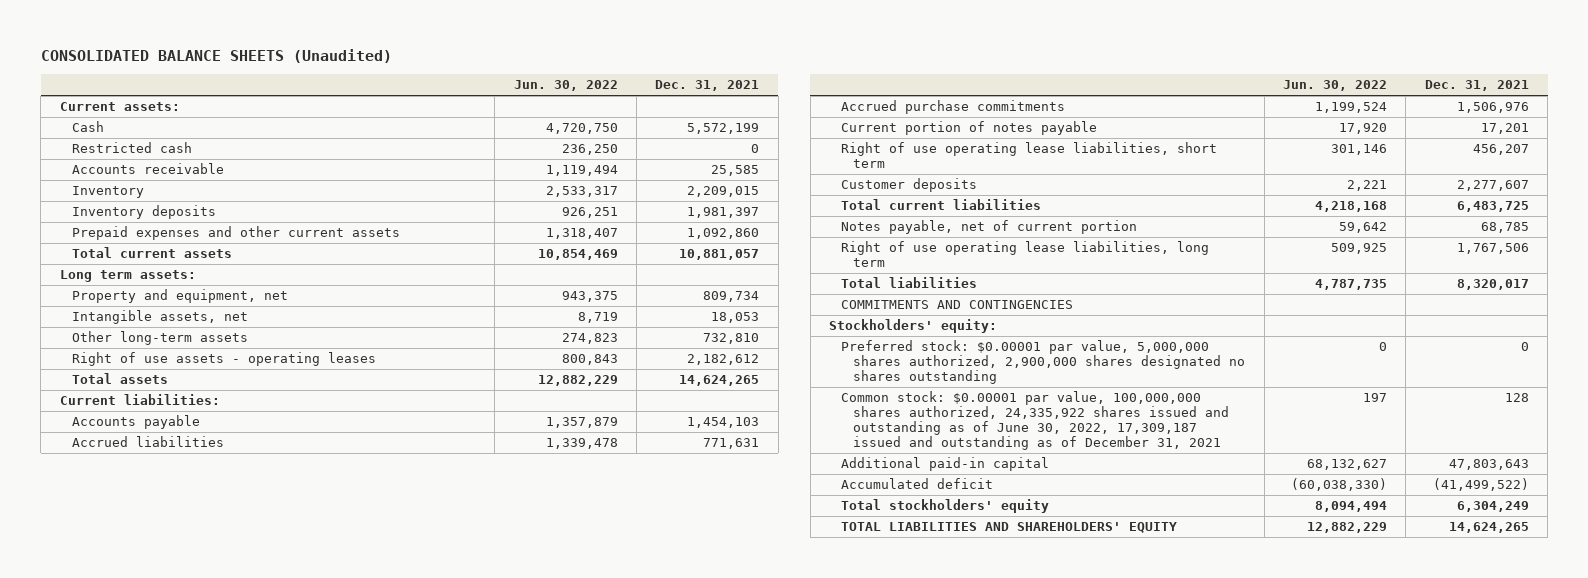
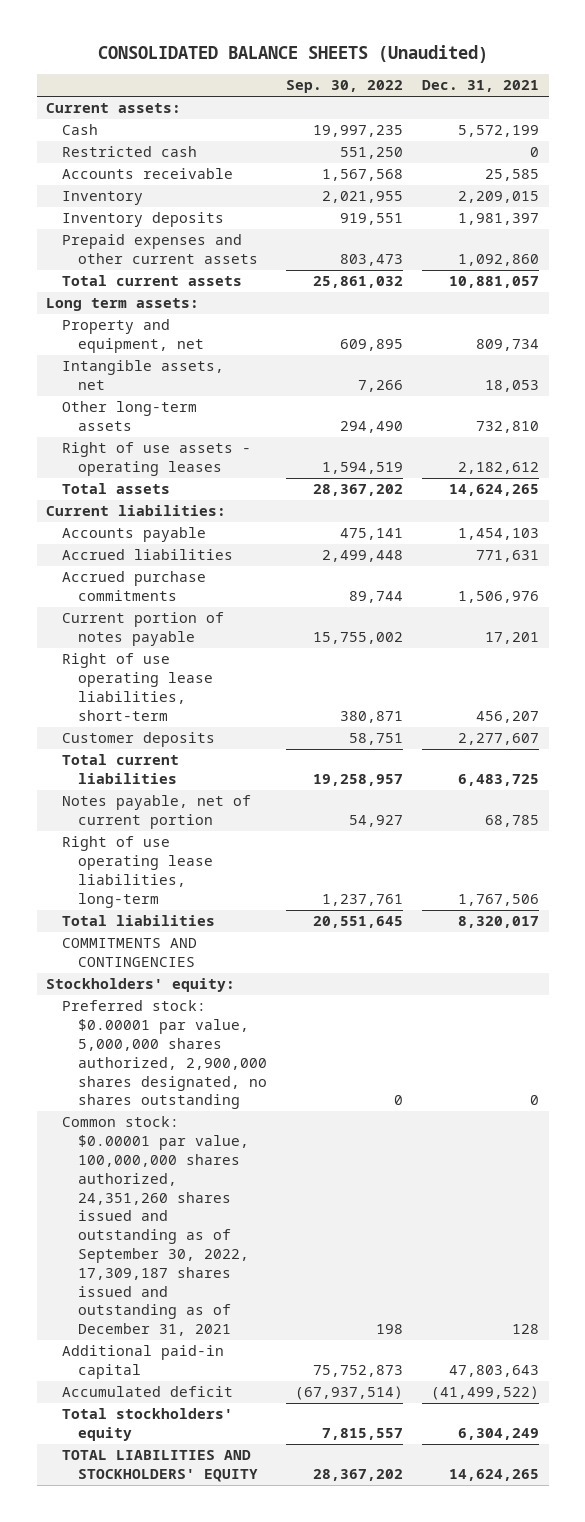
[513,79,618,91] Jun. 30, 2022 -> none
none -> [285,80,403,94] Sep. 30, 2022
[841,142,1218,169] Right of use operating lease liabilities, short term -> [61,653,213,721] Right of use operating lease liabilities, short-term
[841,241,1210,268] Right of use operating lease liabilities, long term -> [61,836,213,908] Right of use operating lease liabilities, long-term
[841,340,1246,385] Preferred stock: $0.00001 par value, 5,000,000 shares authorized, 2,900,000 shares designated no shares outstanding -> [61,1000,267,1110] Preferred stock: $0.00001 par value, 5,000,000 shares authorized, 2,900,000 shares designated, no shares outstanding
[841,391,1230,451] Common stock: $0.00001 par value, 100,000,000 shares authorized, 24,335,922 shares issued and outstanding as of June 30, 2022, 17,309,187 issued and outstanding as of December 31, 2021 -> [61,1116,249,1337] Common stock: $0.00001 par value, 100,000,000 shares authorized, 24,351,260 shares issued and outstanding as of September 30, 2022, 17,309,187 shares issued and outstanding as of December 31, 2021
[841,522,1178,534] TOTAL LIABILITIES AND SHAREHOLDERS' EQUITY -> [61,1450,258,1483] TOTAL LIABILITIES AND STOCKHOLDERS' EQUITY

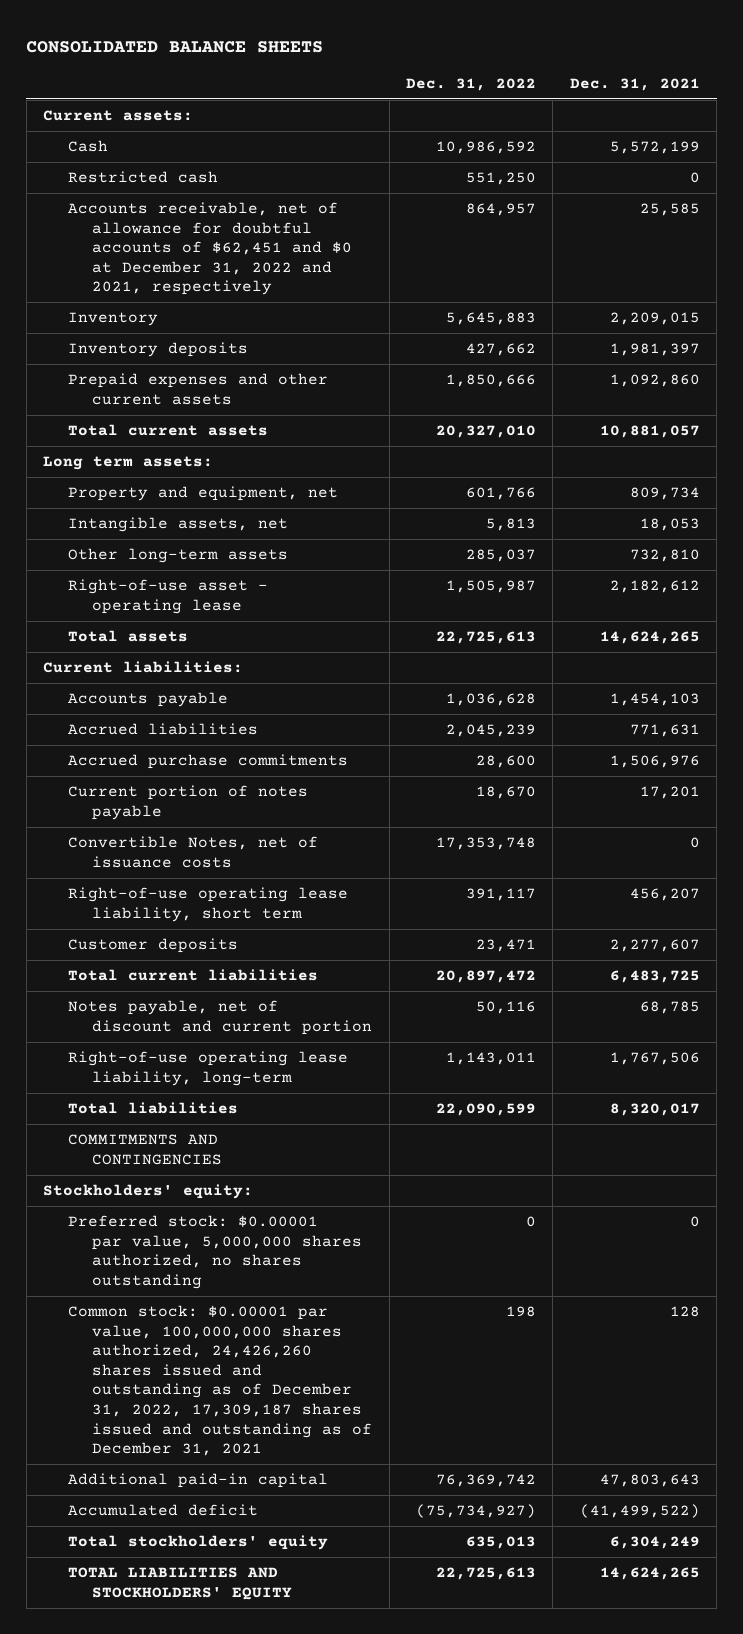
[97,45,488,64] CONSOLIDATED BALANCE SHEETS (Unaudited) -> [26,40,324,53] CONSOLIDATED BALANCE SHEETS
[285,80,403,94] Sep. 30, 2022 -> none
none -> [406,78,537,92] Dec. 31, 2022
[61,168,233,180] Accounts receivable -> [67,202,353,296] Accounts receivable, net of allowance for doubtful accounts of $62,451 and $0 at December 31, 2022 and 2021, respectively
[61,442,251,477] Right of use assets - operating leases -> [67,579,268,614] Right-of-use asset - operating lease
none -> [67,836,318,868] Convertible Notes, net of issuance costs
[61,653,213,721] Right of use operating lease liabilities, short-term -> [67,887,348,922] Right-of-use operating lease liability, short term
[61,795,251,830] Notes payable, net of current portion -> [67,1000,373,1035] Notes payable, net of discount and current portion
[61,836,213,908] Right of use operating lease liabilities, long-term -> [67,1051,348,1086] Right-of-use operating lease liability, long-term
[61,1000,267,1110] Preferred stock: $0.00001 par value, 5,000,000 shares authorized, 2,900,000 shares designated, no shares outstanding -> [67,1215,363,1289] Preferred stock: $0.00001 par value, 5,000,000 shares authorized, no shares outstanding
[61,1116,249,1337] Common stock: $0.00001 par value, 100,000,000 shares authorized, 24,351,260 shares issued and outstanding as of September 30, 2022, 17,309,187 shares issued and outstanding as of December 31, 2021 -> [67,1305,373,1457] Common stock: $0.00001 par value, 100,000,000 shares authorized, 24,426,260 shares issued and outstanding as of December 31, 2022, 17,309,187 shares issued and outstanding as of December 31, 2021

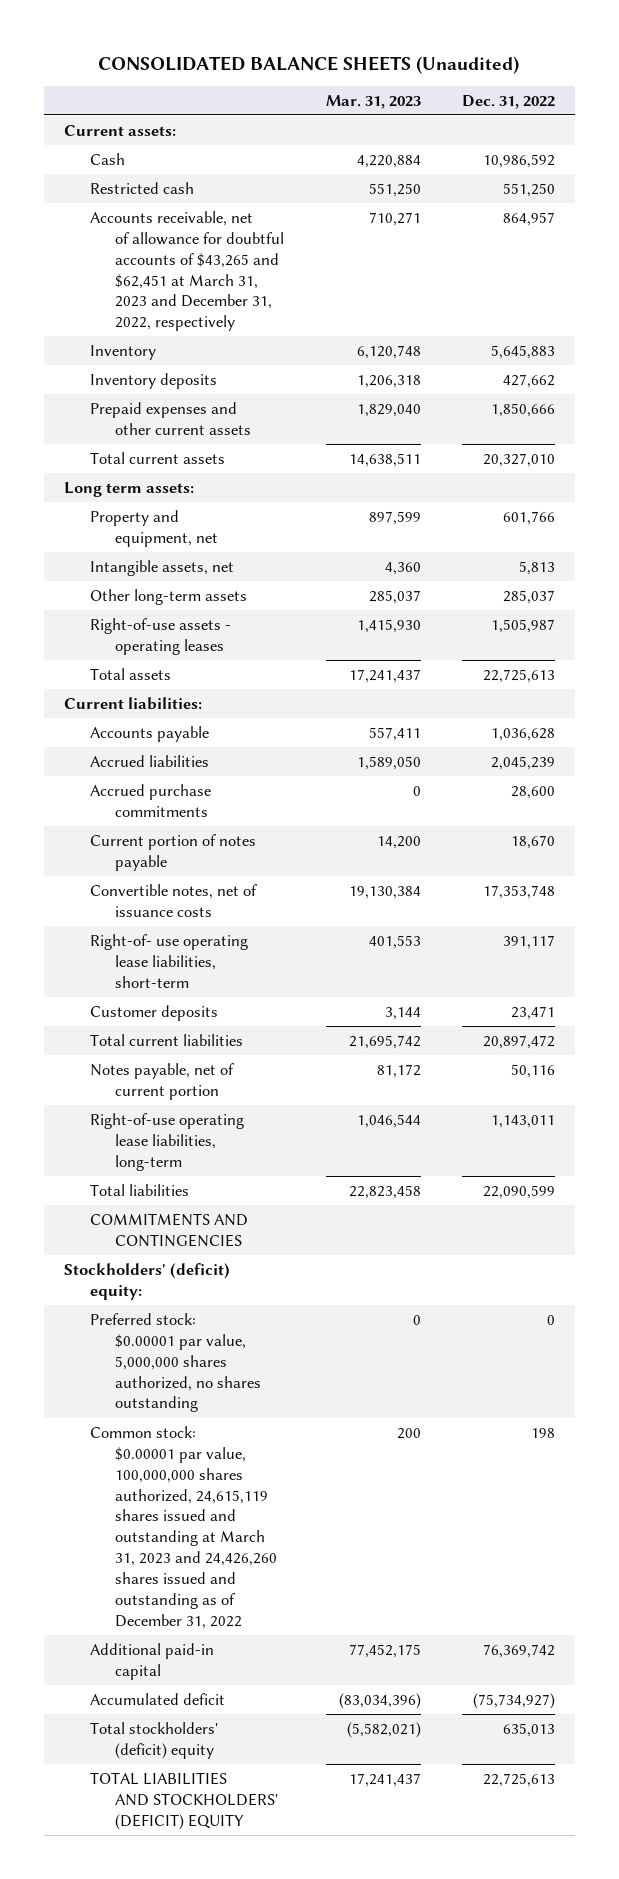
[26,40,324,53] CONSOLIDATED BALANCE SHEETS -> [98,55,520,74] CONSOLIDATED BALANCE SHEETS (Unaudited)
[569,78,700,92] Dec. 31, 2021 -> none
none -> [325,94,421,109] Mar. 31, 2023
[67,202,353,296] Accounts receivable, net of allowance for doubtful accounts of $62,451 and $0 at December 31, 2022 and 2021, respectively -> [89,210,285,332] Accounts receivable, net of allowance for doubtful accounts of $43,265 and $62,451 at March 31, 2023 and December 31, 2022, respectively
[67,579,268,614] Right-of-use asset - operating lease -> [89,617,231,655] Right-of-use assets - operating leases
[67,836,318,868] Convertible Notes, net of issuance costs -> [89,883,257,917] Convertible notes, net of issuance costs
[67,887,348,922] Right-of-use operating lease liability, short term -> [89,933,248,988] Right-of- use operating lease liabilities, short-term
[67,1000,373,1035] Notes payable, net of discount and current portion -> [89,1062,234,1100] Notes payable, net of current portion
[67,1051,348,1086] Right-of-use operating lease liability, long-term -> [89,1112,244,1171] Right-of-use operating lease liabilities, long-term
[43,1184,254,1200] Stockholders' equity: -> [64,1262,231,1300] Stockholders' (deficit) equity:
[67,1305,373,1457] Common stock: $0.00001 par value, 100,000,000 shares authorized, 24,426,260 shares issued and outstanding as of December 31, 2022, 17,309,187 shares issued and outstanding as of December 31, 2021 -> [89,1425,278,1630] Common stock: $0.00001 par value, 100,000,000 shares authorized, 24,615,119 shares issued and outstanding at March 31, 2023 and 24,426,260 shares issued and outstanding as of December 31, 2022
[67,1535,328,1551] Total stockholders' equity -> [89,1721,218,1759] Total stockholders' (deficit) equity
[67,1567,293,1600] TOTAL LIABILITIES AND STOCKHOLDERS' EQUITY -> [89,1771,279,1830] TOTAL LIABILITIES AND STOCKHOLDERS' (DEFICIT) EQUITY

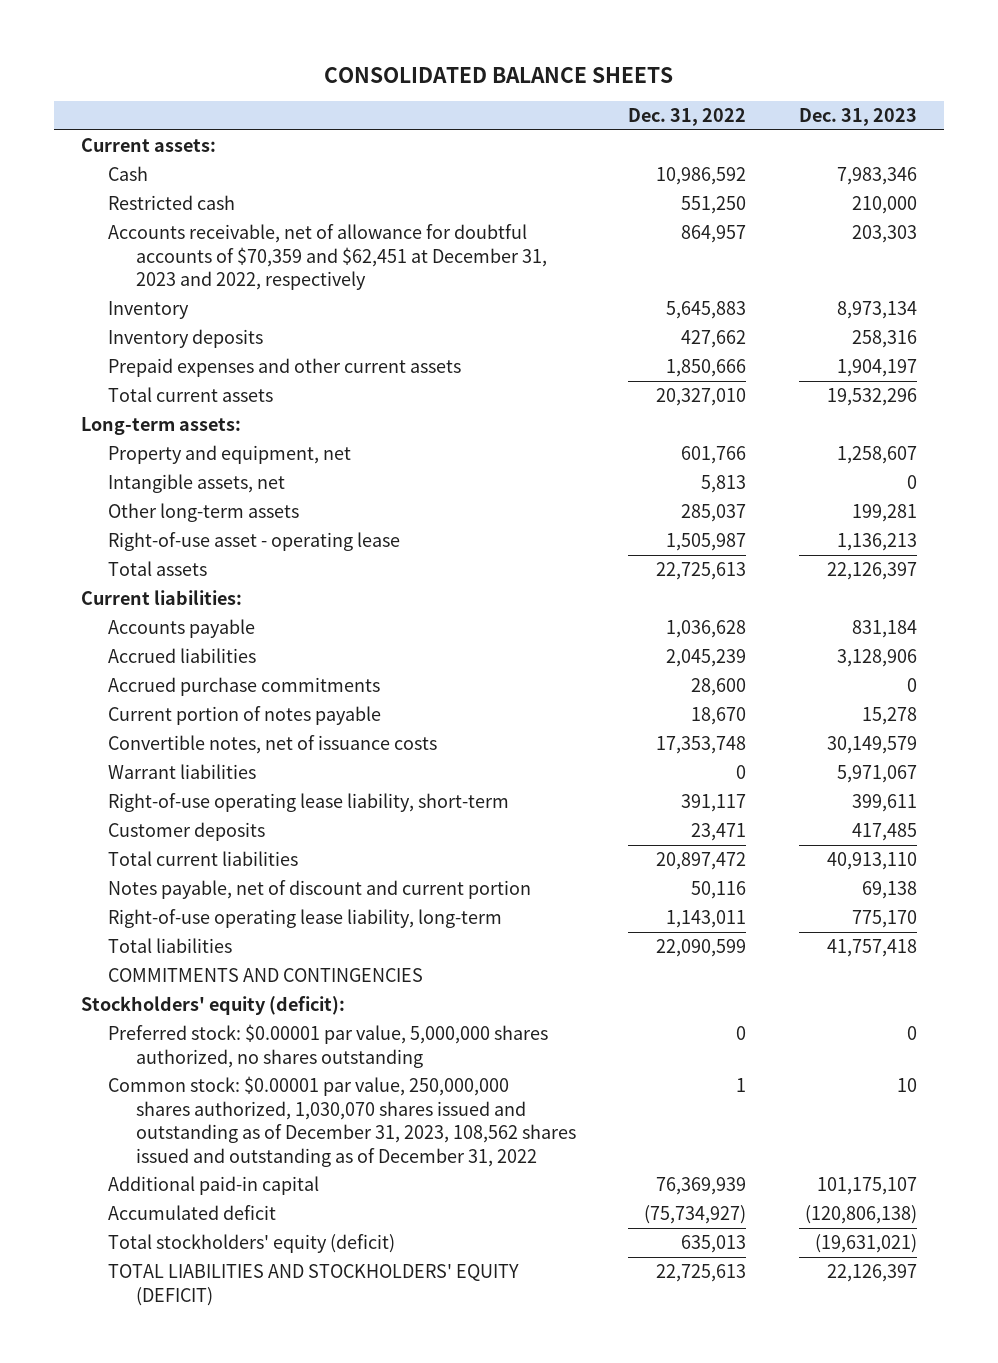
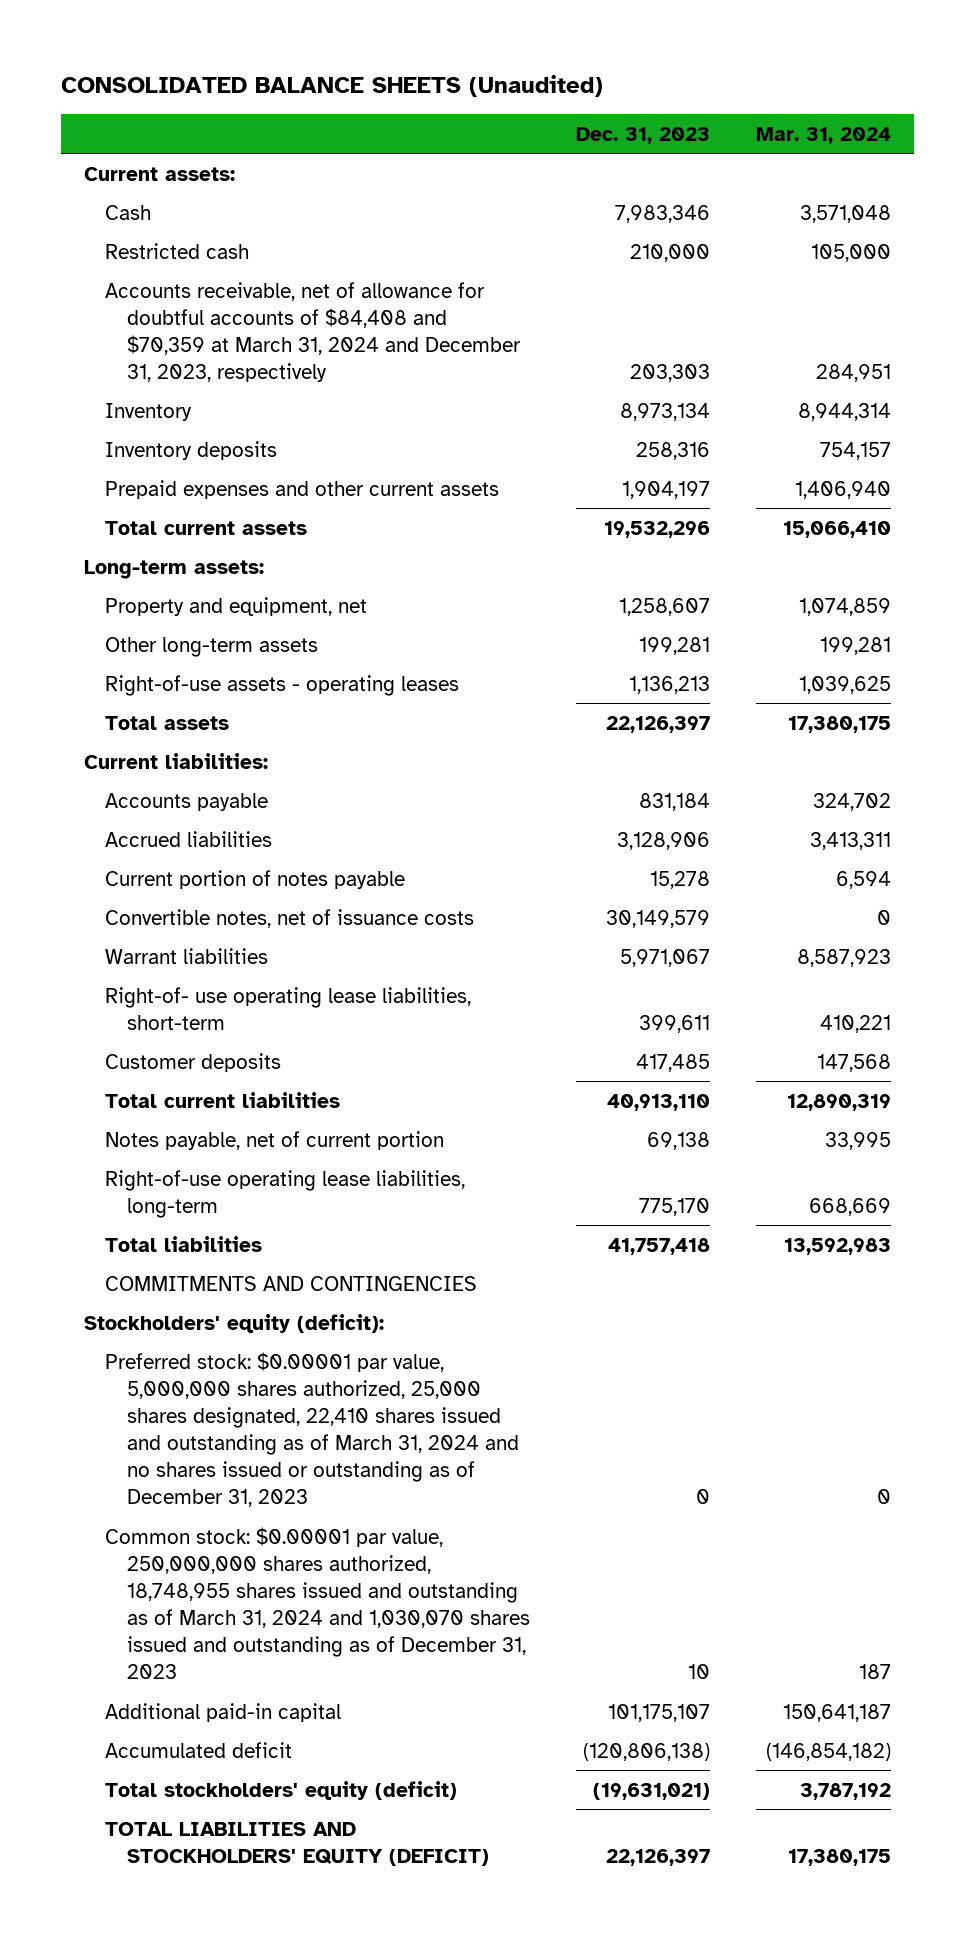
[324,66,674,83] CONSOLIDATED BALANCE SHEETS -> [60,75,603,98] CONSOLIDATED BALANCE SHEETS (Unaudited)
[628,107,747,126] Dec. 31, 2022 -> none
none -> [755,126,891,144] Mar. 31, 2024
[108,224,547,291] Accounts receivable, net of allowance for doubtful accounts of $70,359 and $62,451 at December 31, 2023 and 2022, respectively -> [105,281,521,383] Accounts receivable, net of allowance for doubtful accounts of $84,408 and $70,359 at March 31, 2024 and December 31, 2023, respectively
[108,474,286,494] Intangible assets, net -> none
[108,532,401,552] Right-of-use asset - operating lease -> [105,674,460,696] Right-of-use assets - operating leases
[108,677,381,697] Accrued purchase commitments -> none
[108,793,510,813] Right-of-use operating lease liability, short-term -> [105,986,472,1030] Right-of- use operating lease liabilities, short-term
[108,880,532,900] Notes payable, net of discount and current portion -> [105,1130,445,1150] Notes payable, net of current portion
[108,909,503,929] Right-of-use operating lease liability, long-term -> [105,1169,466,1218] Right-of-use operating lease liabilities, long-term
[108,1024,549,1068] Preferred stock: $0.00001 par value, 5,000,000 shares authorized, no shares outstanding -> [105,1351,519,1508] Preferred stock: $0.00001 par value, 5,000,000 shares authorized, 25,000 shares designated, 22,410 shares issued and outstanding as of March 31, 2024 and no shares issued or outstanding as of December 31, 2023
[108,1076,576,1167] Common stock: $0.00001 par value, 250,000,000 shares authorized, 1,030,070 shares issued and outstanding as of December 31, 2023, 108,562 shares issued and outstanding as of December 31, 2022 -> [105,1526,530,1680] Common stock: $0.00001 par value, 250,000,000 shares authorized, 18,748,955 shares issued and outstanding as of March 31, 2024 and 1,030,070 shares issued and outstanding as of December 31, 2023

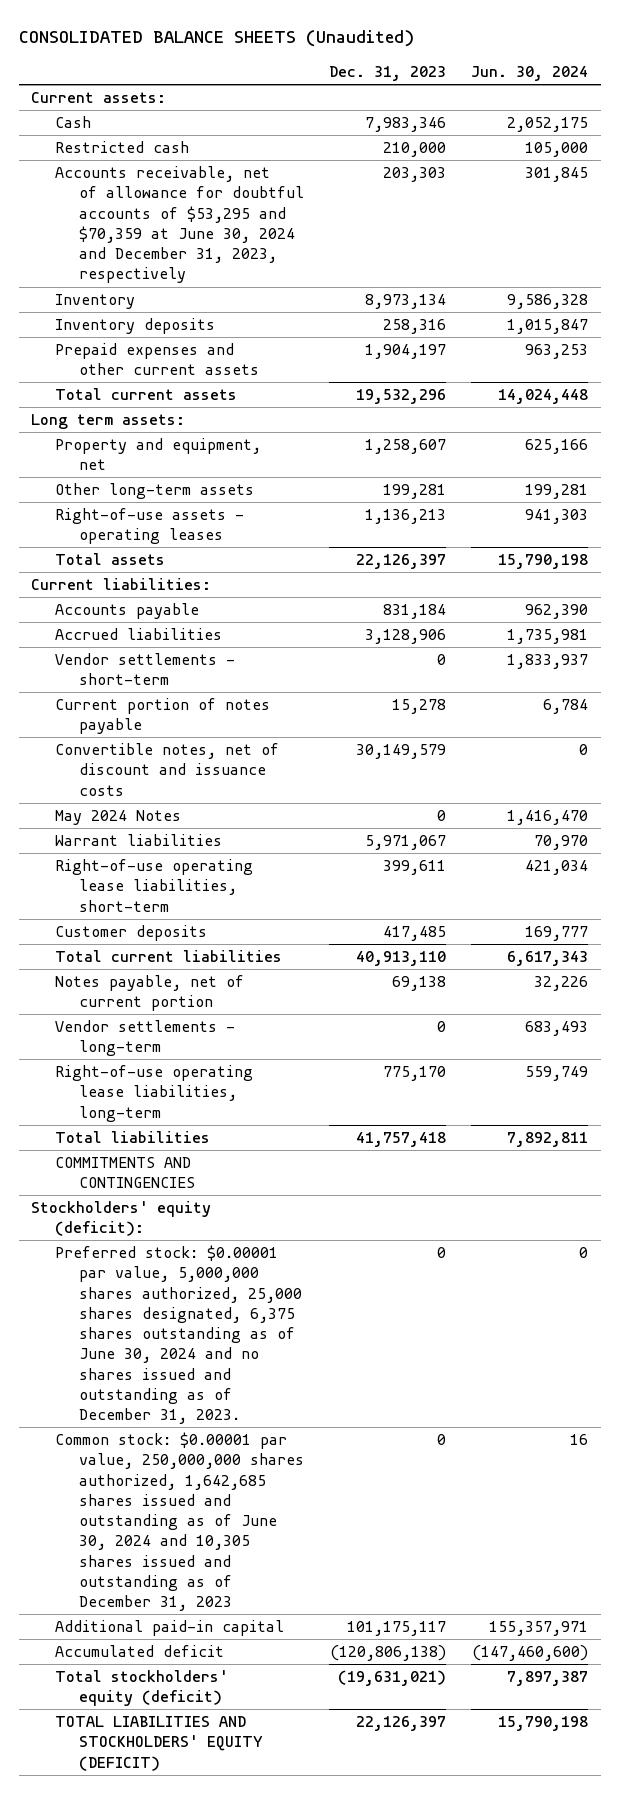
[755,126,891,144] Mar. 31, 2024 -> none
none -> [471,66,589,82] Jun. 30, 2024
[105,281,521,383] Accounts receivable, net of allowance for doubtful accounts of $84,408 and $70,359 at March 31, 2024 and December 31, 2023, respectively -> [55,166,305,284] Accounts receivable, net of allowance for doubtful accounts of $53,295 and $70,359 at June 30, 2024 and December 31, 2023, respectively
[83,559,264,579] Long-term assets: -> [31,414,186,430] Long term assets:
none -> [55,653,236,686] Vendor settlements - short-term
[105,908,475,928] Convertible notes, net of issuance costs -> [55,743,280,796] Convertible notes, net of discount and issuance costs
none -> [55,810,182,826] May 2024 Notes
[105,986,472,1030] Right-of- use operating lease liabilities, short-term -> [55,859,254,912] Right-of-use operating lease liabilities, short-term
none -> [55,1020,236,1057] Vendor settlements - long-term
[105,1351,519,1508] Preferred stock: $0.00001 par value, 5,000,000 shares authorized, 25,000 shares designated, 22,410 shares issued and outstanding as of March 31, 2024 and no shares issued or outstanding as of December 31, 2023 -> [55,1245,303,1425] Preferred stock: $0.00001 par value, 5,000,000 shares authorized, 25,000 shares designated, 6,375 shares outstanding as of June 30, 2024 and no shares issued and outstanding as of December 31, 2023.
[105,1526,530,1680] Common stock: $0.00001 par value, 250,000,000 shares authorized, 18,748,955 shares issued and outstanding as of March 31, 2024 and 1,030,070 shares issued and outstanding as of December 31, 2023 -> [55,1432,305,1612] Common stock: $0.00001 par value, 250,000,000 shares authorized, 1,642,685 shares issued and outstanding as of June 30, 2024 and 10,305 shares issued and outstanding as of December 31, 2023
[687,1664,710,1680] 10 -> [437,1434,447,1446] 0
[607,1703,710,1722] 101,175,107 -> [347,1621,447,1637] 101,175,117

